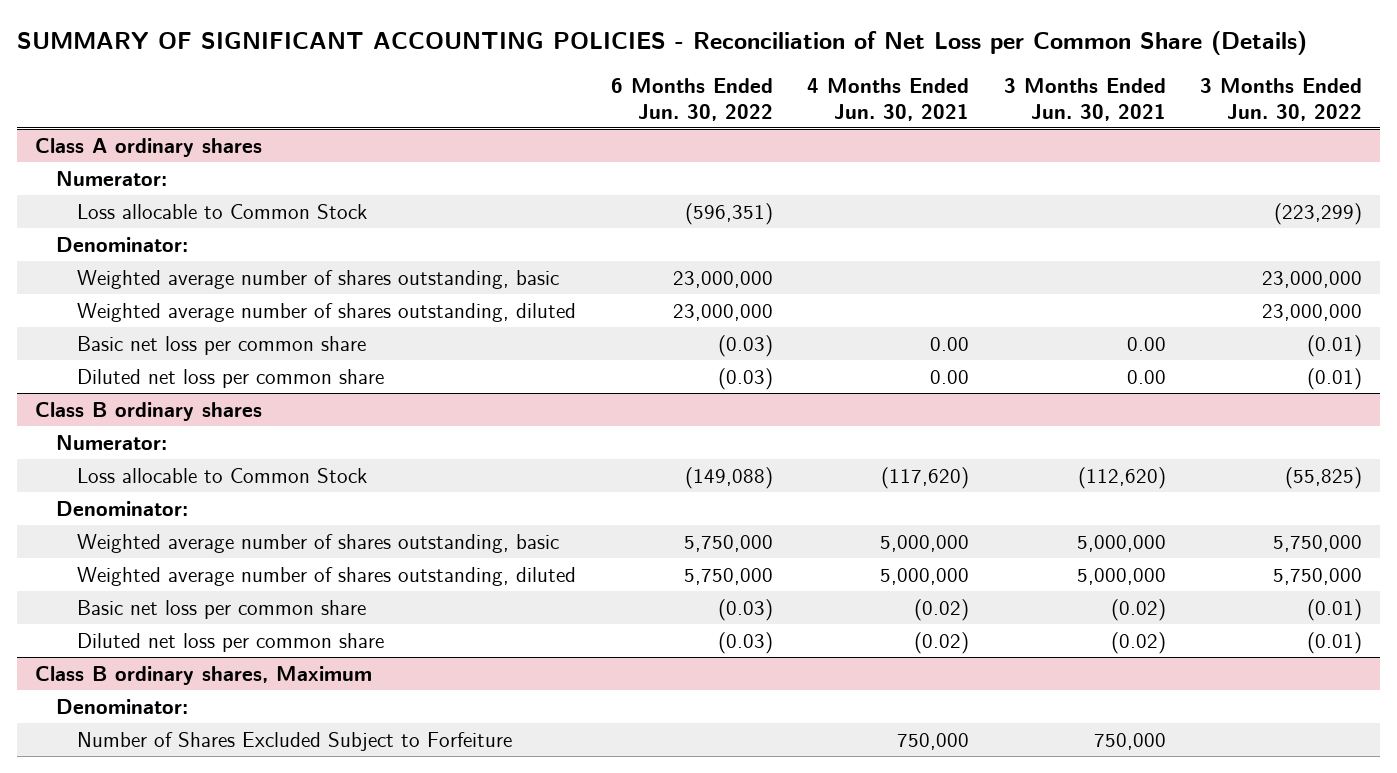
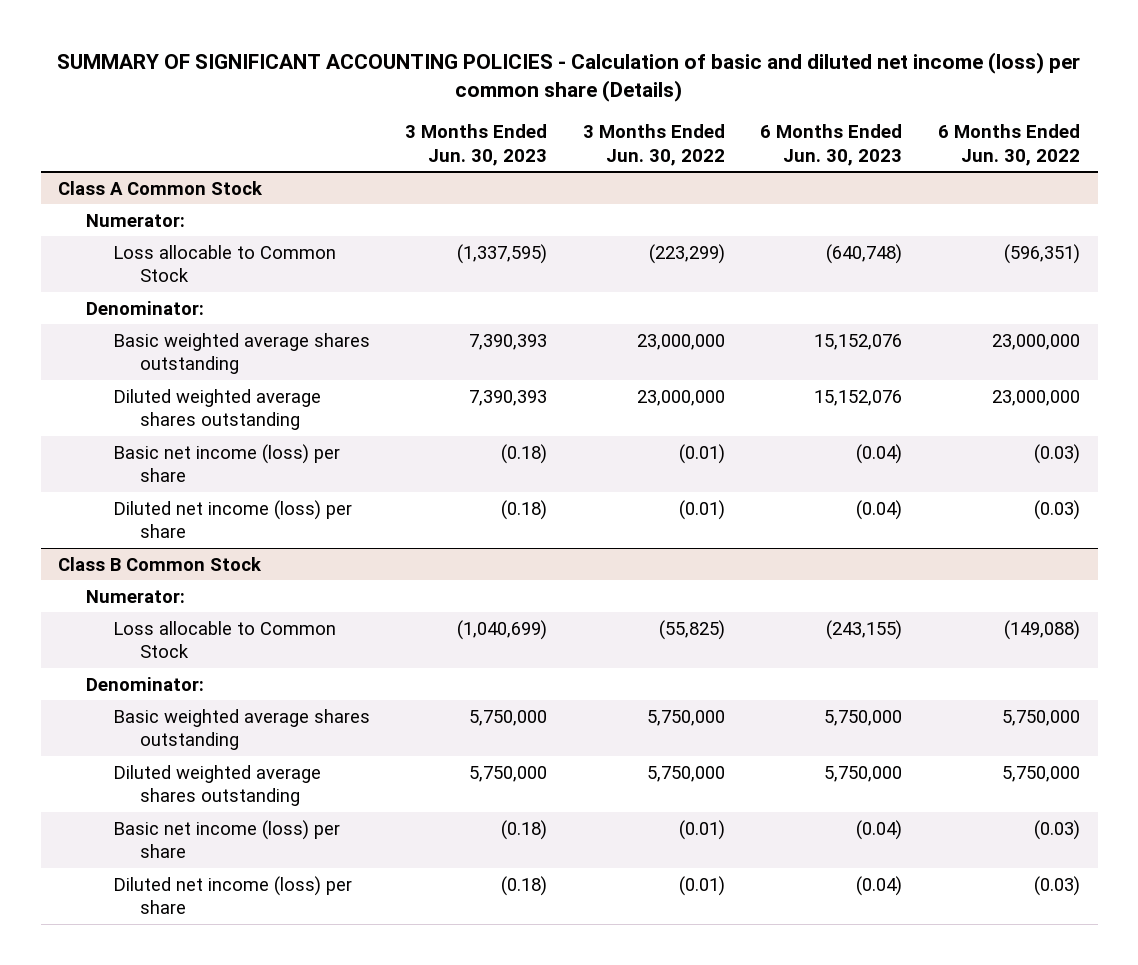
[17,31,1308,56] SUMMARY OF SIGNIFICANT ACCOUNTING POLICIES - Reconciliation of Net Loss per Common Share (Details) -> [57,51,1081,103] SUMMARY OF SIGNIFICANT ACCOUNTING POLICIES - Calculation of basic and diluted net income (loss) per common share (Details)
[807,78,970,121] 4 Months Ended Jun. 30, 2021 -> none
[1003,78,1166,121] 3 Months Ended Jun. 30, 2021 -> none
none -> [405,124,548,166] 3 Months Ended Jun. 30, 2023
none -> [760,124,903,166] 6 Months Ended Jun. 30, 2023
[34,137,262,157] Class A ordinary shares -> [58,180,264,195] Class A Common Stock
[77,269,560,289] Weighted average number of shares outstanding, basic -> [112,332,370,374] Basic weighted average shares outstanding
[77,302,577,322] Weighted average number of shares outstanding, diluted -> [112,388,321,430] Diluted weighted average shares outstanding
[77,335,367,355] Basic net loss per common share -> [112,443,340,482] Basic net income (loss) per share
[77,368,385,388] Diluted net loss per common share -> [112,499,352,538] Diluted net income (loss) per share
[34,401,262,421] Class B ordinary shares -> [58,556,263,571] Class B Common Stock
[34,665,372,685] Class B ordinary shares, Maximum -> none
[56,698,189,714] Denominator: -> none
[77,731,513,751] Number of Shares Excluded Subject to Forfeiture -> none
[77,533,560,553] Weighted average number of shares outstanding, basic -> [112,708,370,750] Basic weighted average shares outstanding
[77,566,577,586] Weighted average number of shares outstanding, diluted -> [112,764,321,806] Diluted weighted average shares outstanding
[77,599,367,619] Basic net loss per common share -> [112,819,340,858] Basic net income (loss) per share
[77,632,385,652] Diluted net loss per common share -> [112,875,352,914] Diluted net income (loss) per share

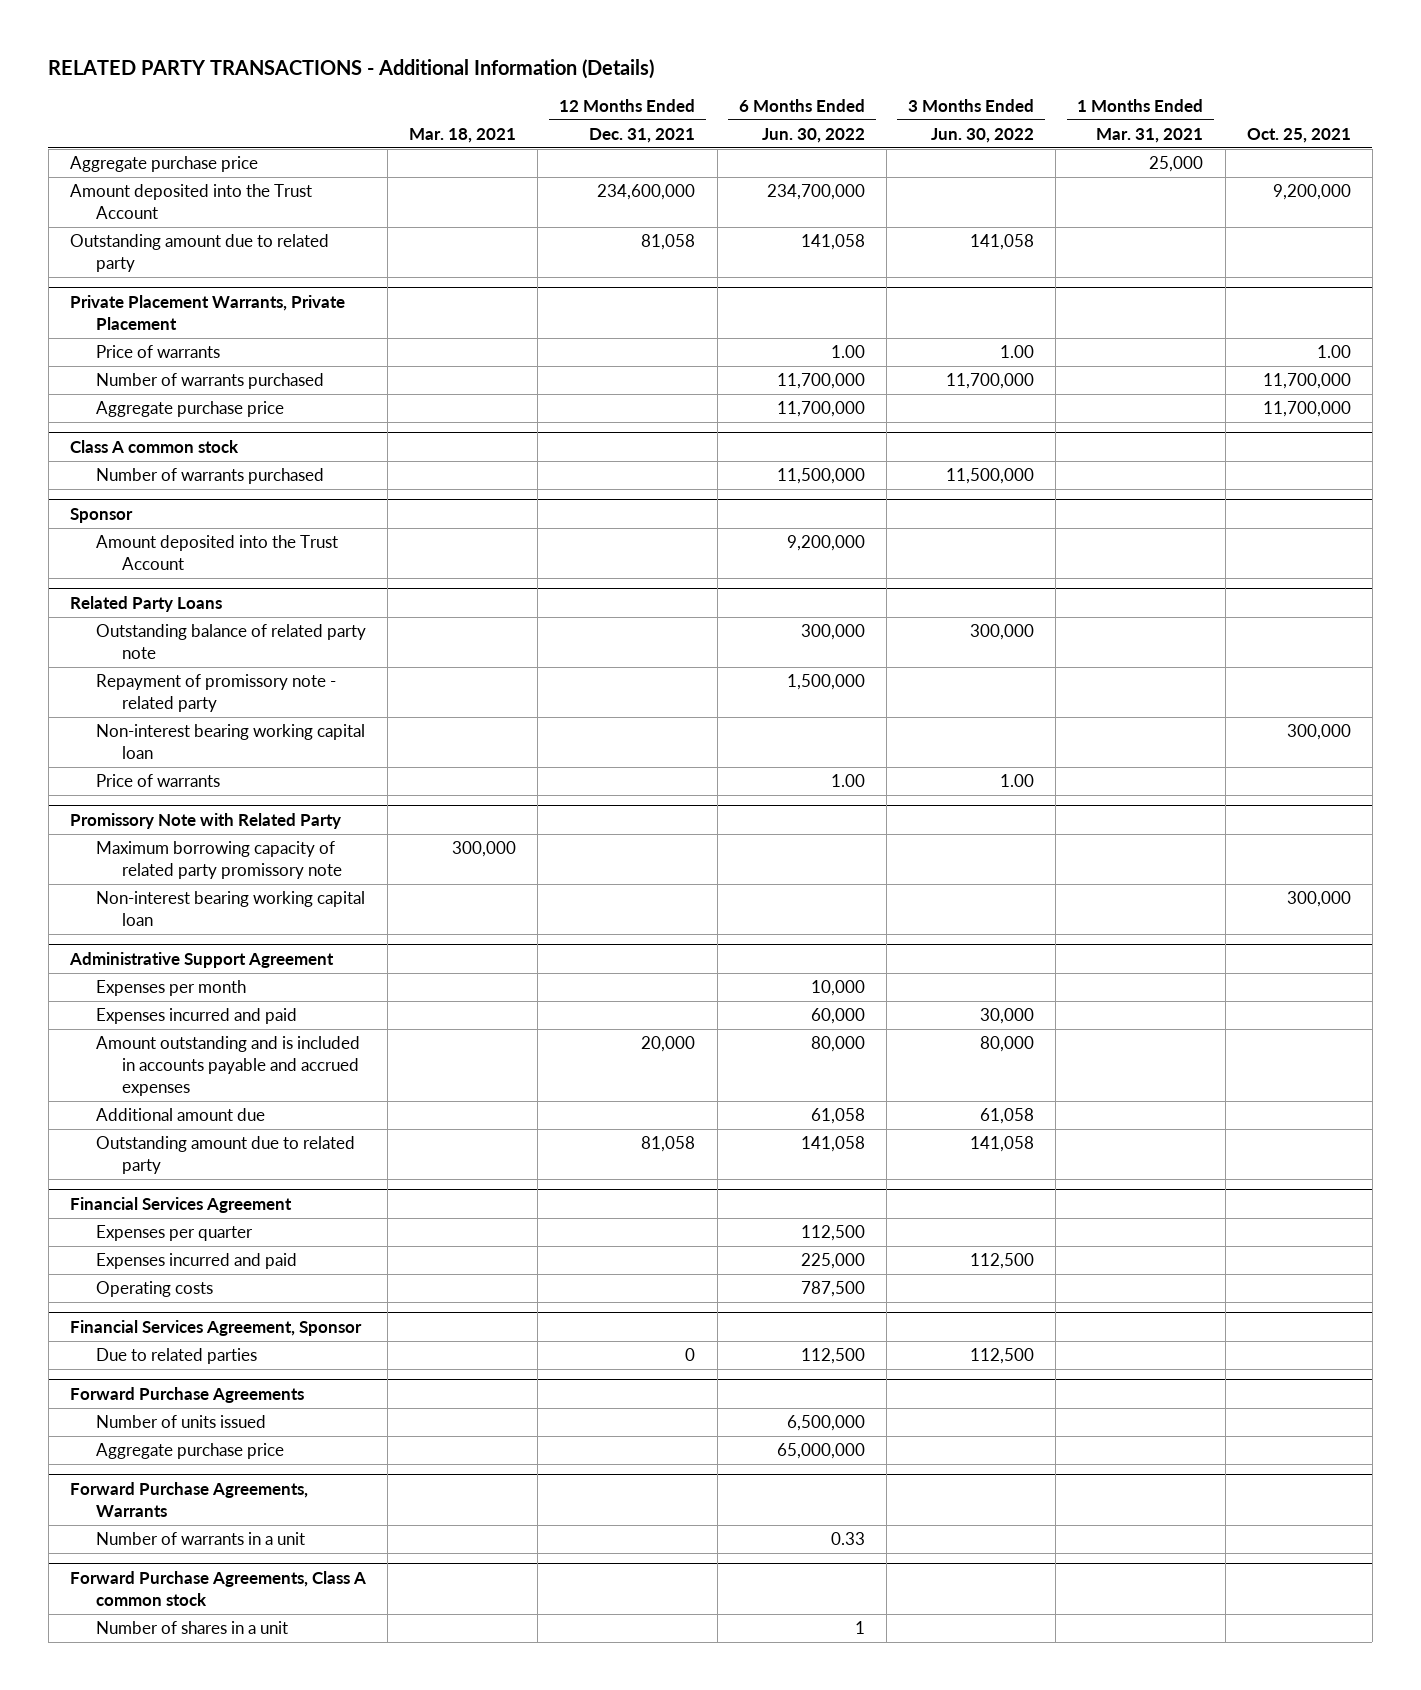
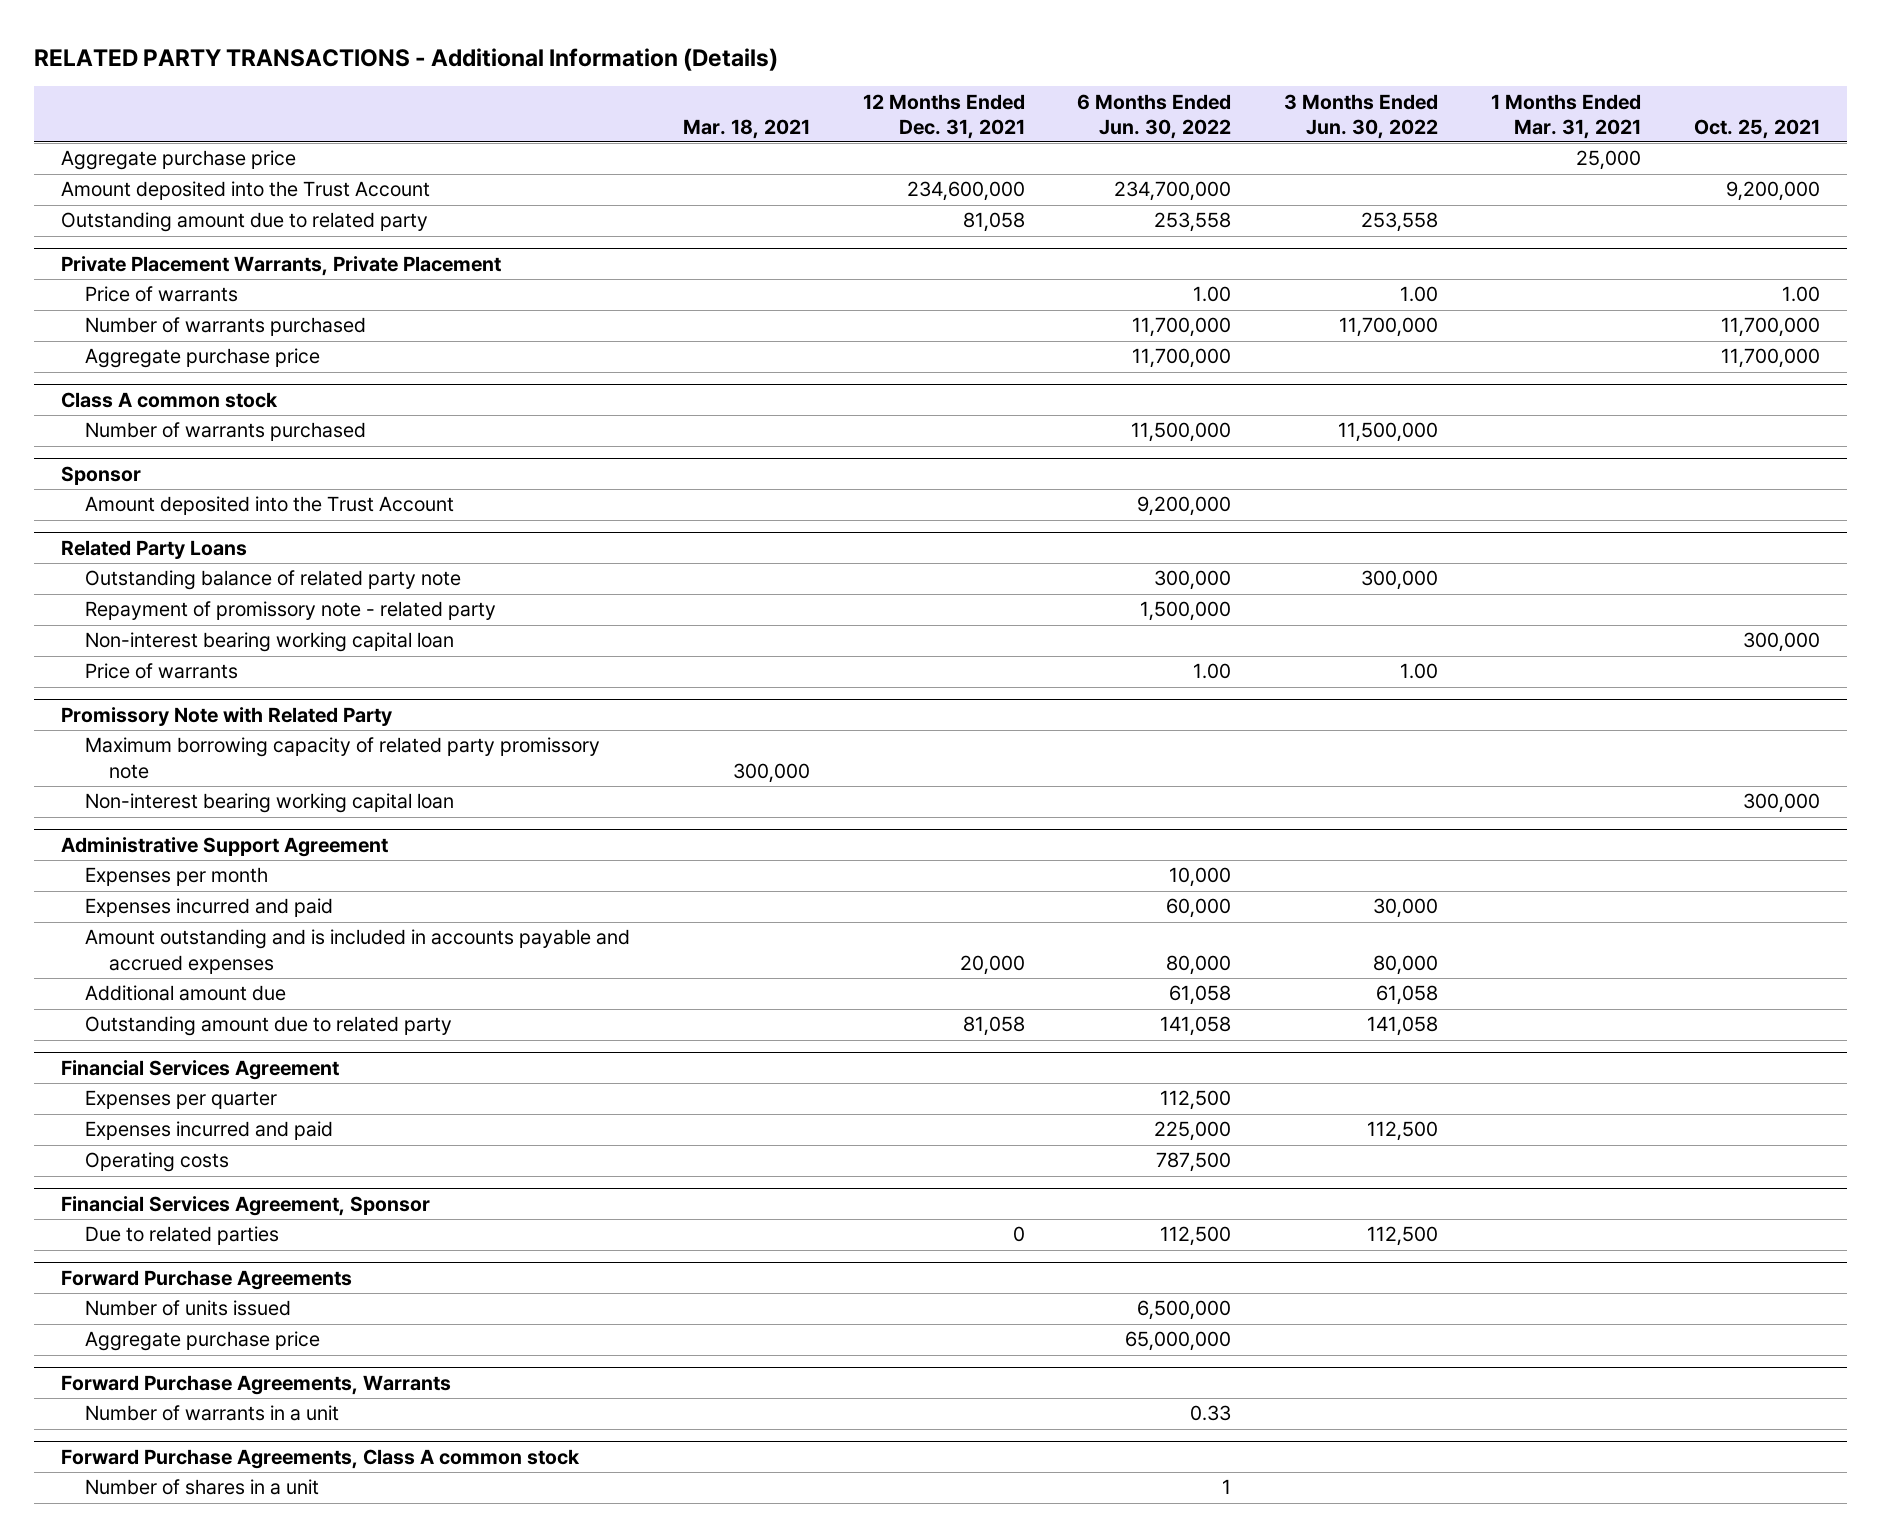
[800,234,865,251] 141,058 -> [1154,212,1232,233] 253,558
[970,234,1035,251] 141,058 -> [1361,212,1439,233] 253,558

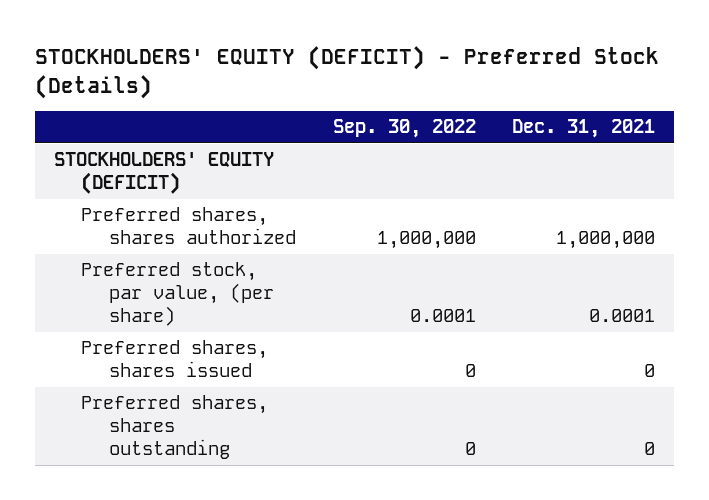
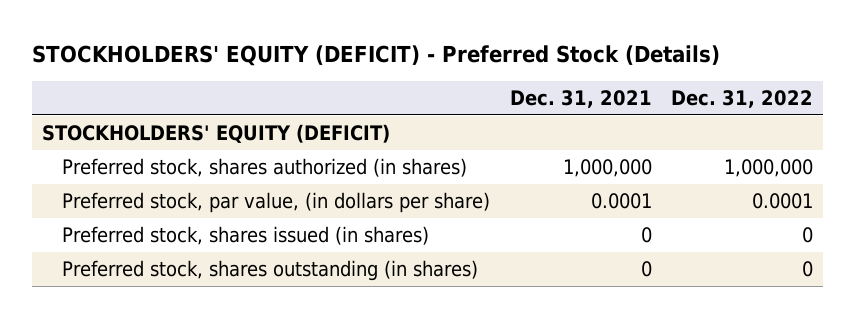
[332,119,476,139] Sep. 30, 2022 -> none
none -> [671,89,814,108] Dec. 31, 2022
[81,207,296,245] Preferred shares, shares authorized -> [61,158,467,178] Preferred stock, shares authorized (in shares)
[81,262,274,327] Preferred stock, par value, (per share) -> [61,192,490,214] Preferred stock, par value, (in dollars per share)
[81,340,269,378] Preferred shares, shares issued -> [61,226,429,246] Preferred stock, shares issued (in shares)
[81,395,269,460] Preferred shares, shares outstanding -> [61,260,478,282] Preferred stock, shares outstanding (in shares)

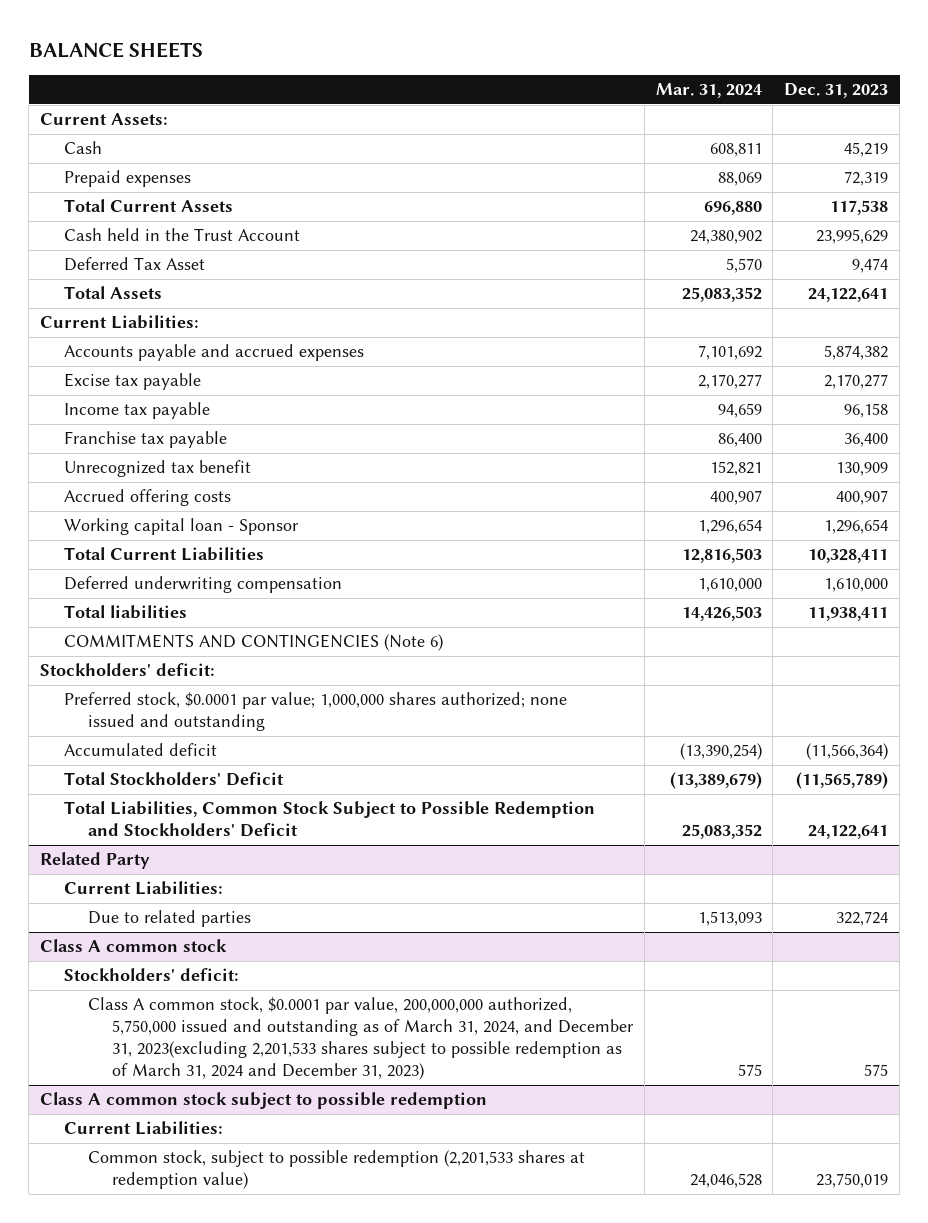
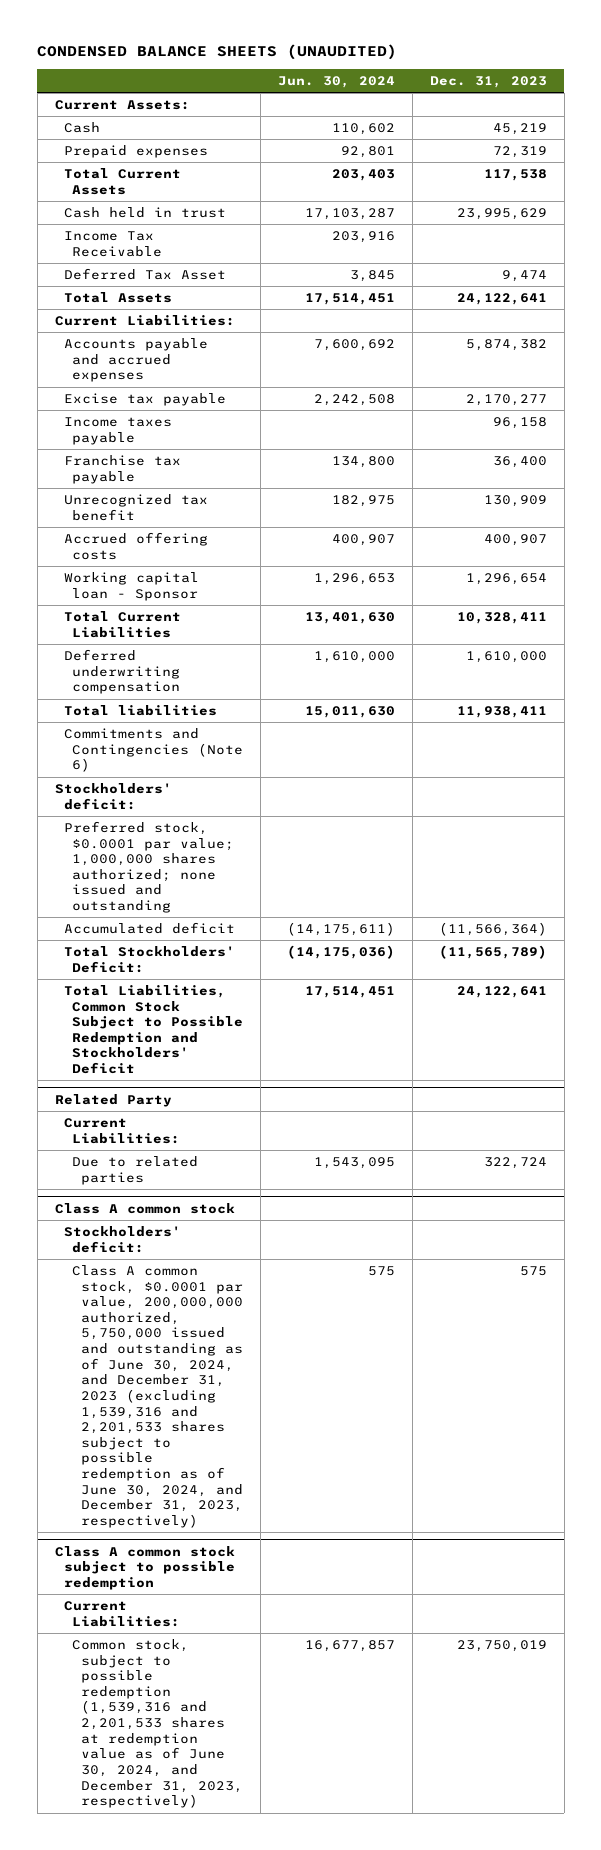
[28,41,203,58] BALANCE SHEETS -> [37,44,398,61] CONDENSED BALANCE SHEETS (UNAUDITED)
[655,83,762,99] Mar. 31, 2024 -> none
none -> [278,75,396,88] Jun. 30, 2024
[64,228,301,242] Cash held in the Trust Account -> [63,206,226,218] Cash held in trust
none -> [63,230,163,257] Income Tax Receivable
[64,402,211,420] Income tax payable -> [63,416,172,445] Income taxes payable
[64,634,444,652] COMMITMENTS AND CONTINGENCIES (Note 6) -> [63,727,244,773] Commitments and Contingencies (Note 6)
[64,772,285,787] Total Stockholders' Deficit -> [63,945,235,973] Total Stockholders' Deficit:
[88,997,635,1081] Class A common stock, $0.0001 par value, 200,000,000 authorized, 5,750,000 issued and outstanding as of March 31, 2024, and December 31, 2023(excluding 2,201,533 shares subject to possible redemption as of March 31, 2024 and December 31, 2023) -> [72,1264,244,1528] Class A common stock, $0.0001 par value, 200,000,000 authorized, 5,750,000 issued and outstanding as of June 30, 2024, and December 31, 2023 (excluding 1,539,316 and 2,201,533 shares subject to possible redemption as of June 30, 2024, and December 31, 2023, respectively)
[88,1150,586,1190] Common stock, subject to possible redemption (2,201,533 shares at redemption value) -> [72,1638,244,1809] Common stock, subject to possible redemption (1,539,316 and 2,201,533 shares at redemption value as of June 30, 2024, and December 31, 2023, respectively)

